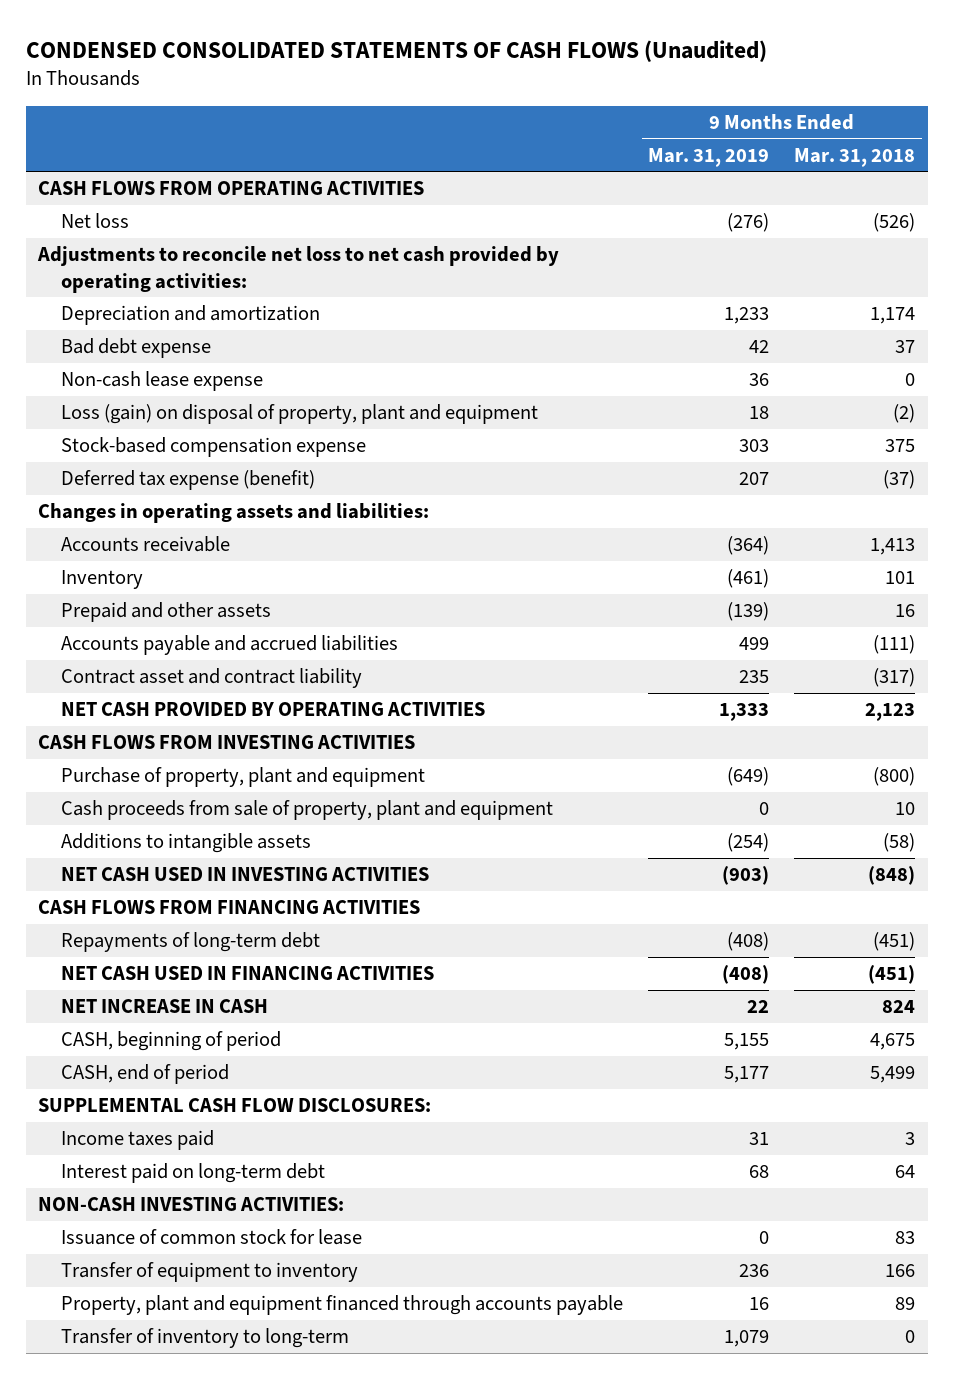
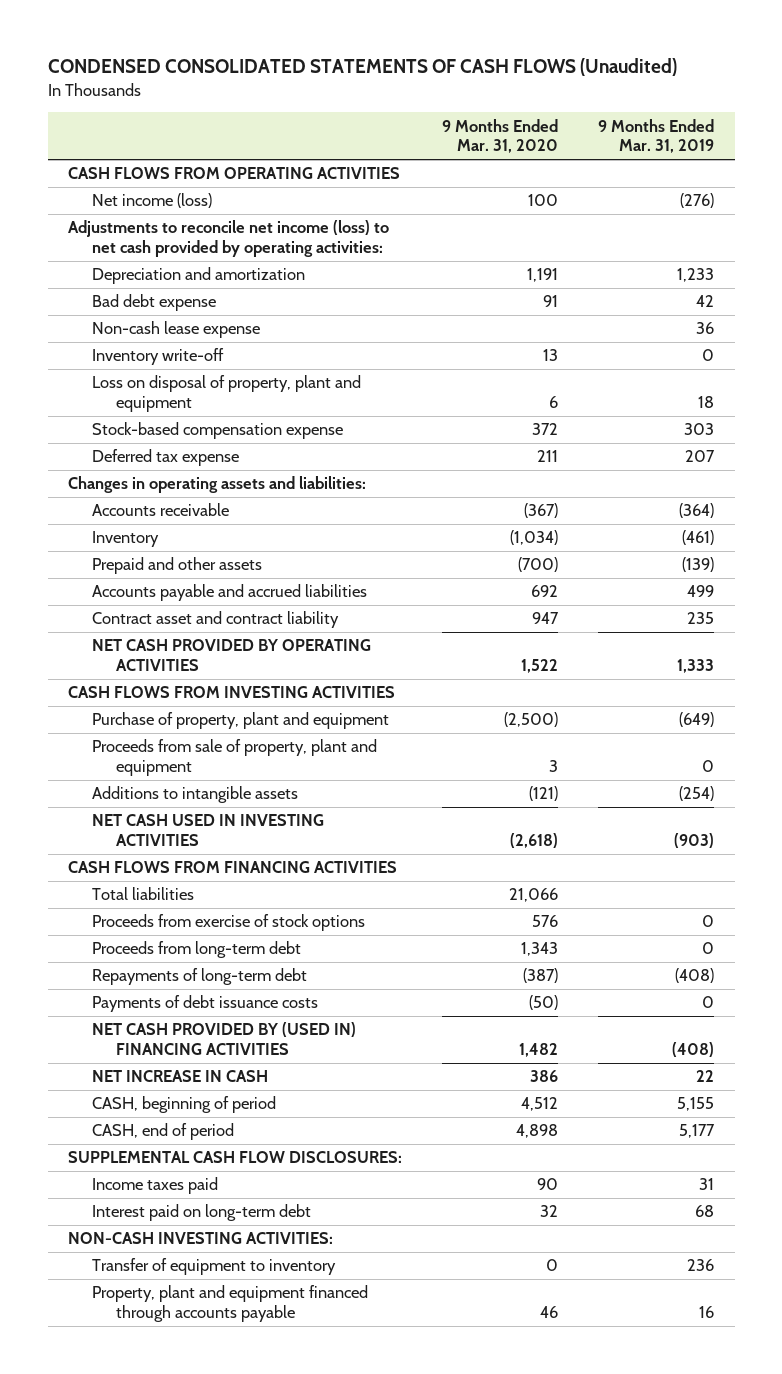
[794,147,916,167] Mar. 31, 2018 -> none
none -> [442,118,559,154] 9 Months Ended Mar. 31, 2020
[60,213,129,229] Net loss -> [92,193,213,209] Net income (loss)
[37,246,560,293] Adjustments to reconcile net loss to net cash provided by operating activities: -> [67,220,389,258] Adjustments to reconcile net income (loss) to net cash provided by operating activities:
none -> [92,348,225,366] Inventory write-off
[60,404,538,425] Loss (gain) on disposal of property, plant and equipment -> [92,375,362,413] Loss on disposal of property, plant and equipment
[60,470,315,491] Deferred tax expense (benefit) -> [92,449,240,467] Deferred tax expense
[60,800,553,821] Cash proceeds from sale of property, plant and equipment -> [92,739,378,777] Proceeds from sale of property, plant and equipment
none -> [92,887,195,901] Total liabilities
none -> [92,914,366,932] Proceeds from exercise of stock options
none -> [92,941,302,959] Proceeds from long-term debt
none -> [92,995,319,1013] Payments of debt issuance costs
[60,966,434,981] NET CASH USED IN FINANCING ACTIVITIES -> [92,1022,357,1056] NET CASH PROVIDED BY (USED IN) FINANCING ACTIVITIES
[60,1229,362,1246] Issuance of common stock for lease -> none
[60,1328,349,1349] Transfer of inventory to long-term -> none

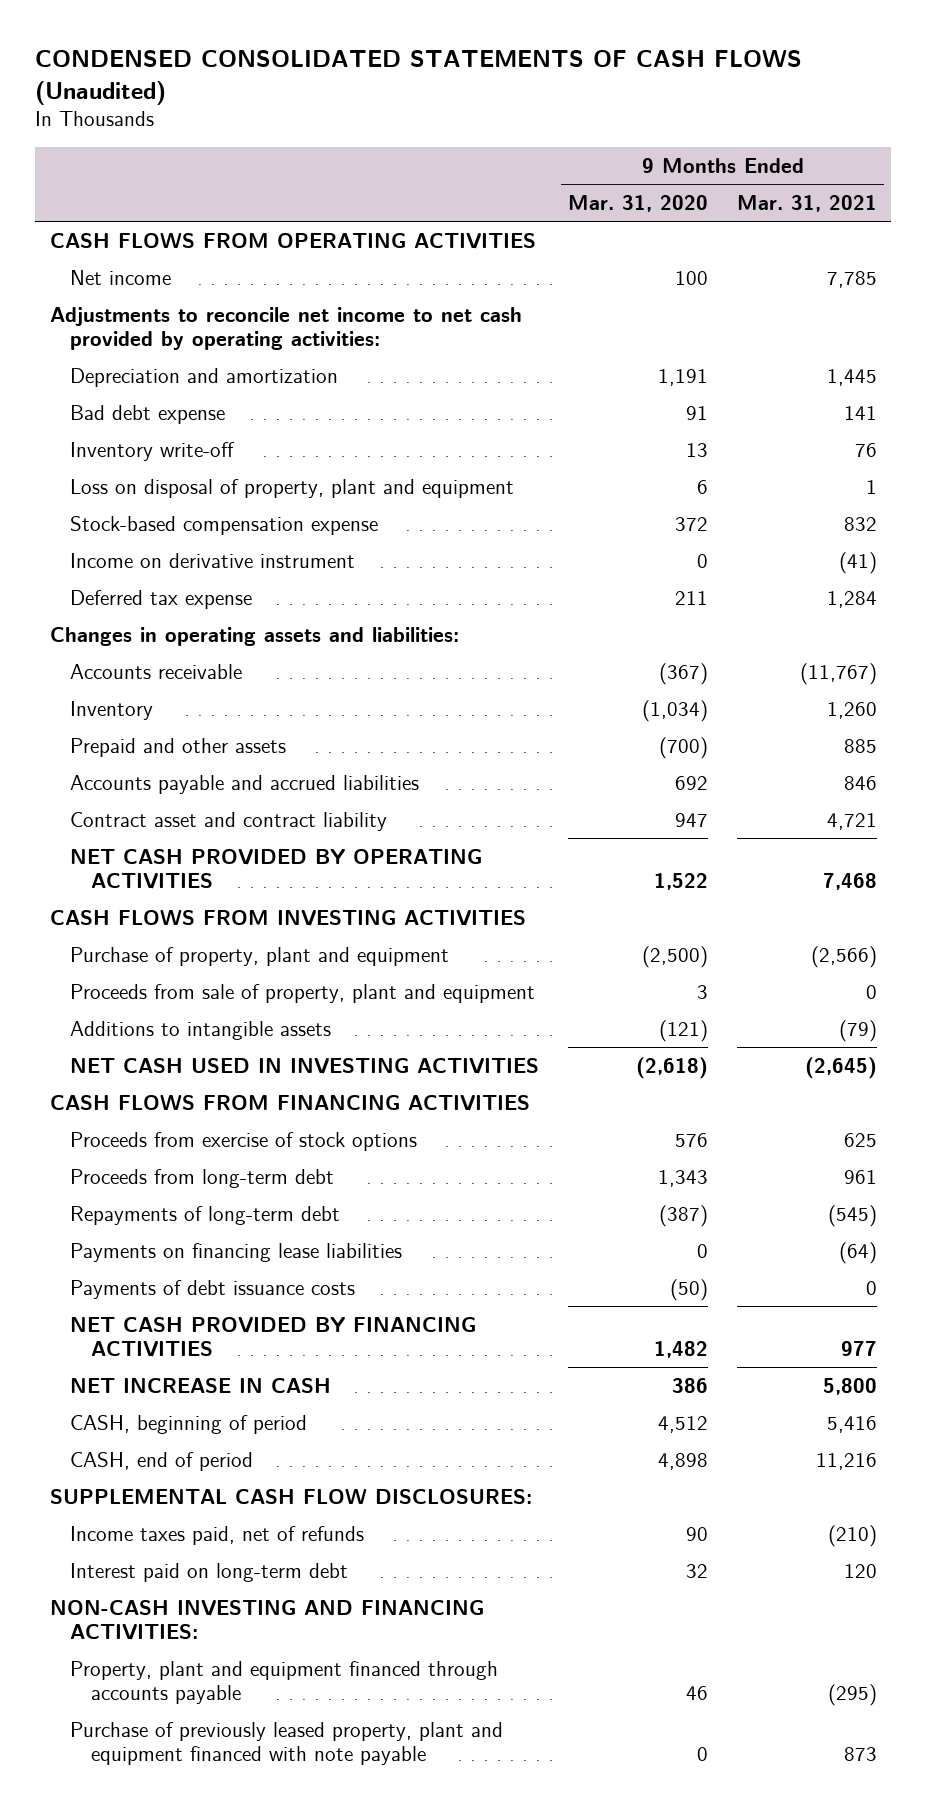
[598,118,715,154] 9 Months Ended Mar. 31, 2019 -> none
none -> [736,194,877,212] Mar. 31, 2021
[92,193,213,209] Net income (loss) -> [70,269,172,285] Net income
[67,220,389,258] Adjustments to reconcile net income (loss) to net cash provided by operating activities: -> [49,306,522,351] Adjustments to reconcile net income to net cash provided by operating activities:
[92,321,261,339] Non-cash lease expense -> none
none -> [70,552,356,568] Income on derivative instrument
[92,887,195,901] Total liabilities -> none
none -> [70,1242,403,1262] Payments on financing lease liabilities
[92,1022,357,1056] NET CASH PROVIDED BY (USED IN) FINANCING ACTIVITIES -> [70,1316,477,1358] NET CASH PROVIDED BY FINANCING ACTIVITIES
[92,1177,219,1195] Income taxes paid -> [70,1525,365,1545] Income taxes paid, net of refunds
[92,1258,337,1276] Transfer of equipment to inventory -> none
[67,1232,333,1245] NON-CASH INVESTING ACTIVITIES: -> [49,1599,484,1641] NON-CASH INVESTING AND FINANCING ACTIVITIES:
none -> [70,1721,504,1766] Purchase of previously leased property, plant and equipment financed with note payable

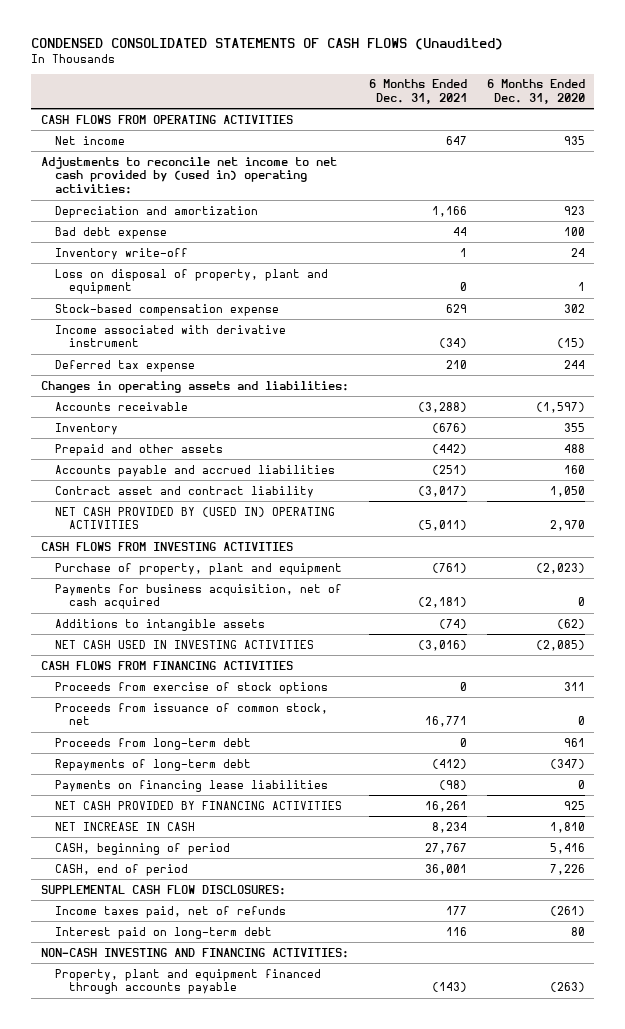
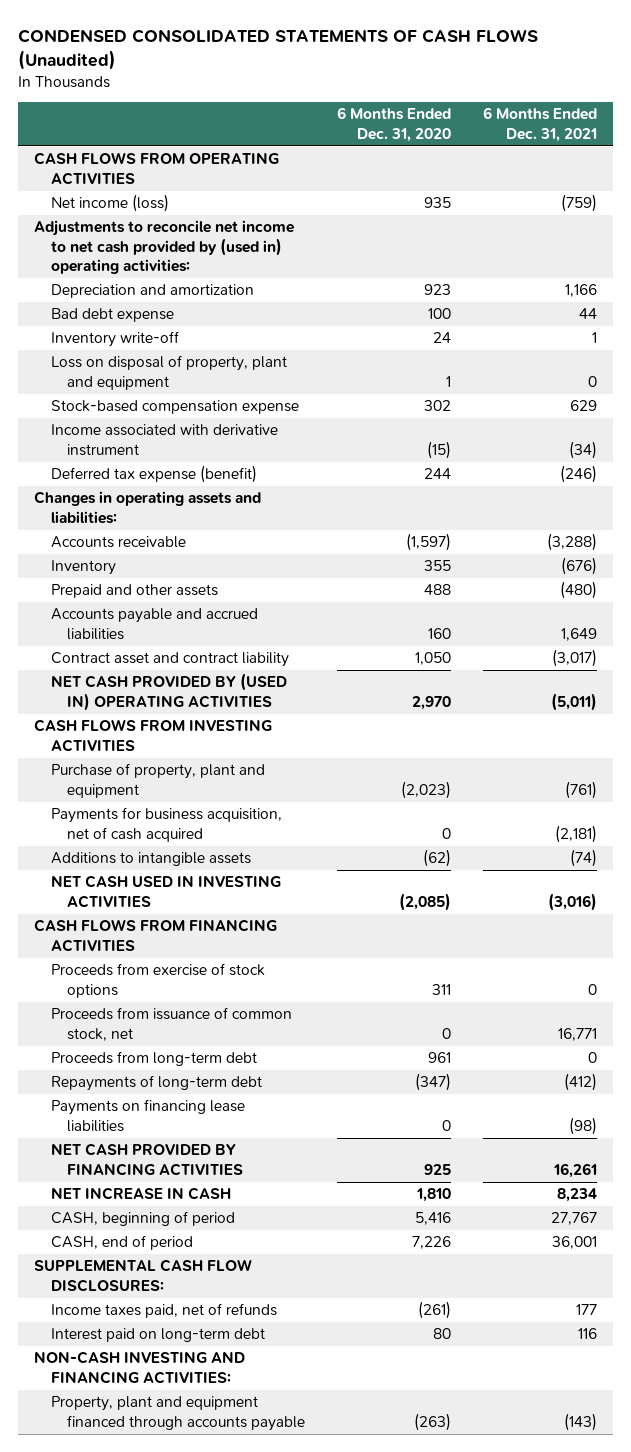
[54,135,125,145] Net income -> [50,194,169,213] Net income (loss)
[445,135,467,145] 647 -> [560,194,597,213] (759)
[54,359,195,372] Deferred tax expense -> [50,465,257,484] Deferred tax expense (benefit)
[445,359,467,369] 210 -> [559,465,597,484] (246)
[431,443,467,454] (442) -> [559,581,597,600] (480)
[431,464,467,475] (251) -> [560,627,597,641] 1,649

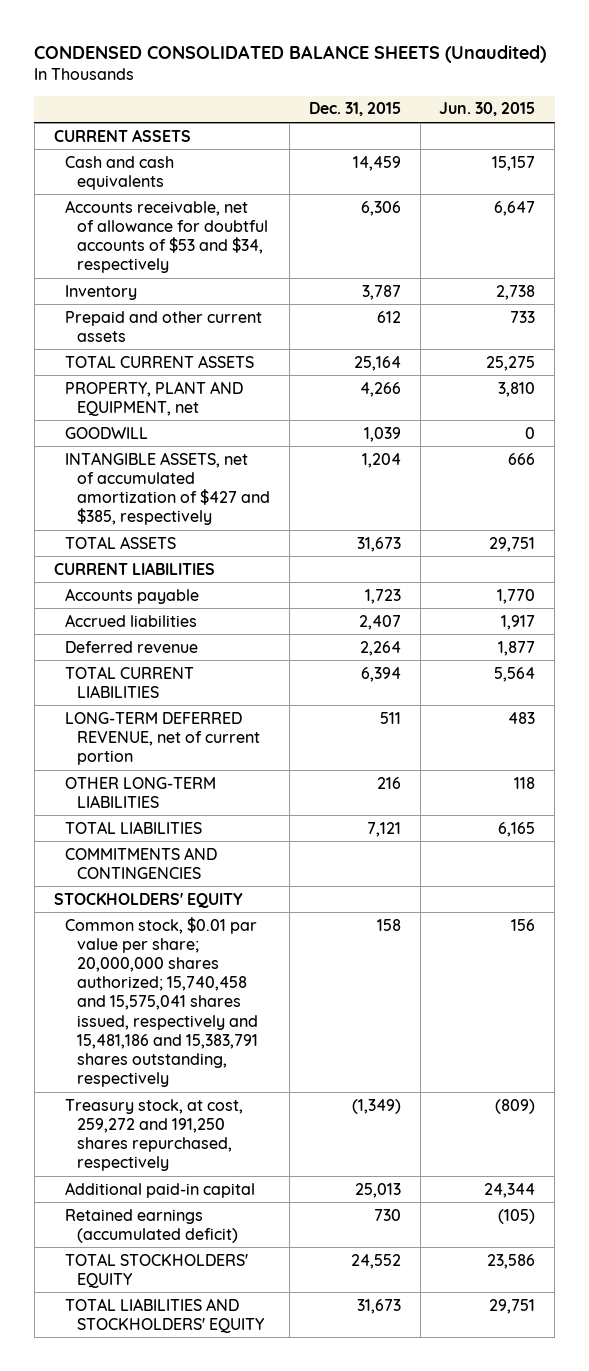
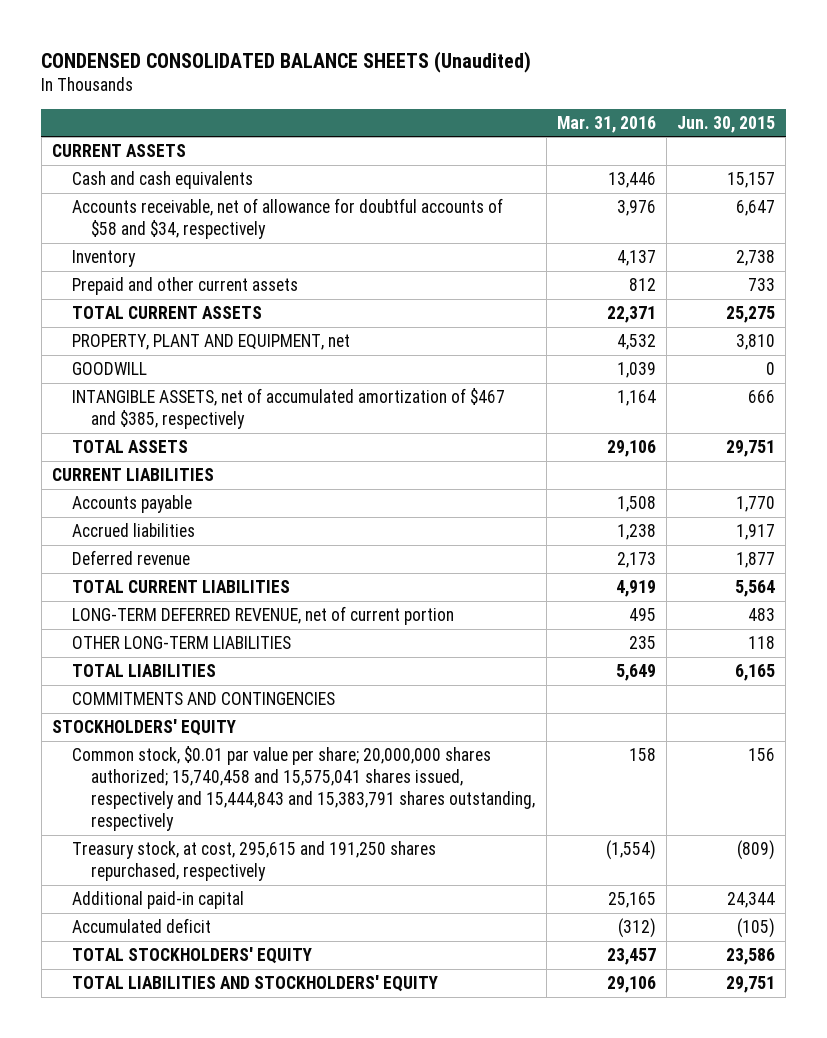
[308,102,401,117] Dec. 31, 2015 -> none
none -> [556,115,656,133] Mar. 31, 2016
[65,199,269,274] Accounts receivable, net of allowance for doubtful accounts of $53 and $34, respectively -> [71,197,503,239] Accounts receivable, net of allowance for doubtful accounts of $58 and $34, respectively
[65,451,271,526] INTANGIBLE ASSETS, net of accumulated amortization of $427 and $385, respectively -> [71,387,505,429] INTANGIBLE ASSETS, net of accumulated amortization of $467 and $385, respectively
[65,916,259,1088] Common stock, $0.01 par value per share; 20,000,000 shares authorized; 15,740,458 and 15,575,041 shares issued, respectively and 15,481,186 and 15,383,791 shares outstanding, respectively -> [71,745,536,832] Common stock, $0.01 par value per share; 20,000,000 shares authorized; 15,740,458 and 15,575,041 shares issued, respectively and 15,444,843 and 15,383,791 shares outstanding, respectively
[65,1098,244,1172] Treasury stock, at cost, 259,272 and 191,250 shares repurchased, respectively -> [71,840,436,881] Treasury stock, at cost, 295,615 and 191,250 shares repurchased, respectively
[65,1208,239,1243] Retained earnings (accumulated deficit) -> [71,917,211,933] Accumulated deficit

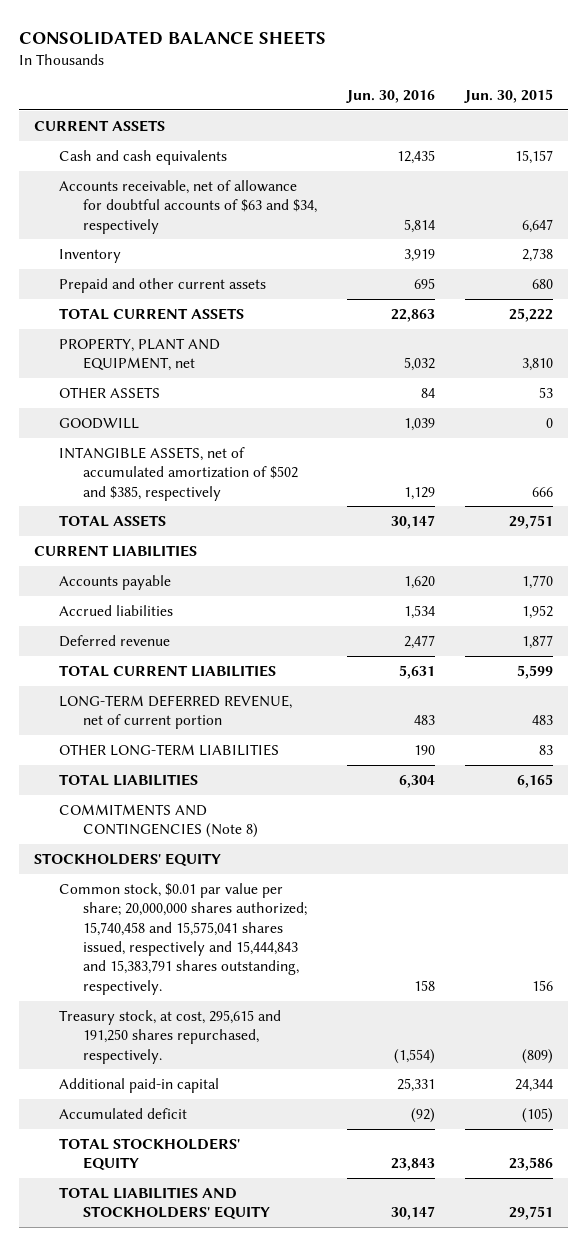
[41,50,532,73] CONDENSED CONSOLIDATED BALANCE SHEETS (Unaudited) -> [19,30,327,45] CONSOLIDATED BALANCE SHEETS
[556,115,656,133] Mar. 31, 2016 -> none
none -> [346,89,436,103] Jun. 30, 2016
[71,197,503,239] Accounts receivable, net of allowance for doubtful accounts of $58 and $34, respectively -> [58,179,318,234] Accounts receivable, net of allowance for doubtful accounts of $63 and $34, respectively
[747,277,775,291] 733 -> [532,278,554,289] 680
[725,305,775,323] 25,275 -> [509,307,554,322] 25,222
none -> [58,386,160,399] OTHER ASSETS
[71,387,505,429] INTANGIBLE ASSETS, net of accumulated amortization of $467 and $385, respectively -> [58,446,299,501] INTANGIBLE ASSETS, net of accumulated amortization of $502 and $385, respectively
[735,523,775,540] 1,917 -> [522,604,554,619] 1,952
[734,579,775,597] 5,564 -> [517,664,554,679] 5,599
[747,635,775,649] 118 -> [539,744,554,755] 83
[71,691,335,705] COMMITMENTS AND CONTINGENCIES -> [58,803,259,839] COMMITMENTS AND CONTINGENCIES (Note 8)
[71,745,536,832] Common stock, $0.01 par value per share; 20,000,000 shares authorized; 15,740,458 and 15,575,041 shares issued, respectively and 15,444,843 and 15,383,791 shares outstanding, respectively -> [58,882,308,995] Common stock, $0.01 par value per share; 20,000,000 shares authorized; 15,740,458 and 15,575,041 shares issued, respectively and 15,444,843 and 15,383,791 shares outstanding, respectively.
[71,840,436,881] Treasury stock, at cost, 295,615 and 191,250 shares repurchased, respectively -> [58,1009,281,1064] Treasury stock, at cost, 295,615 and 191,250 shares repurchased, respectively.

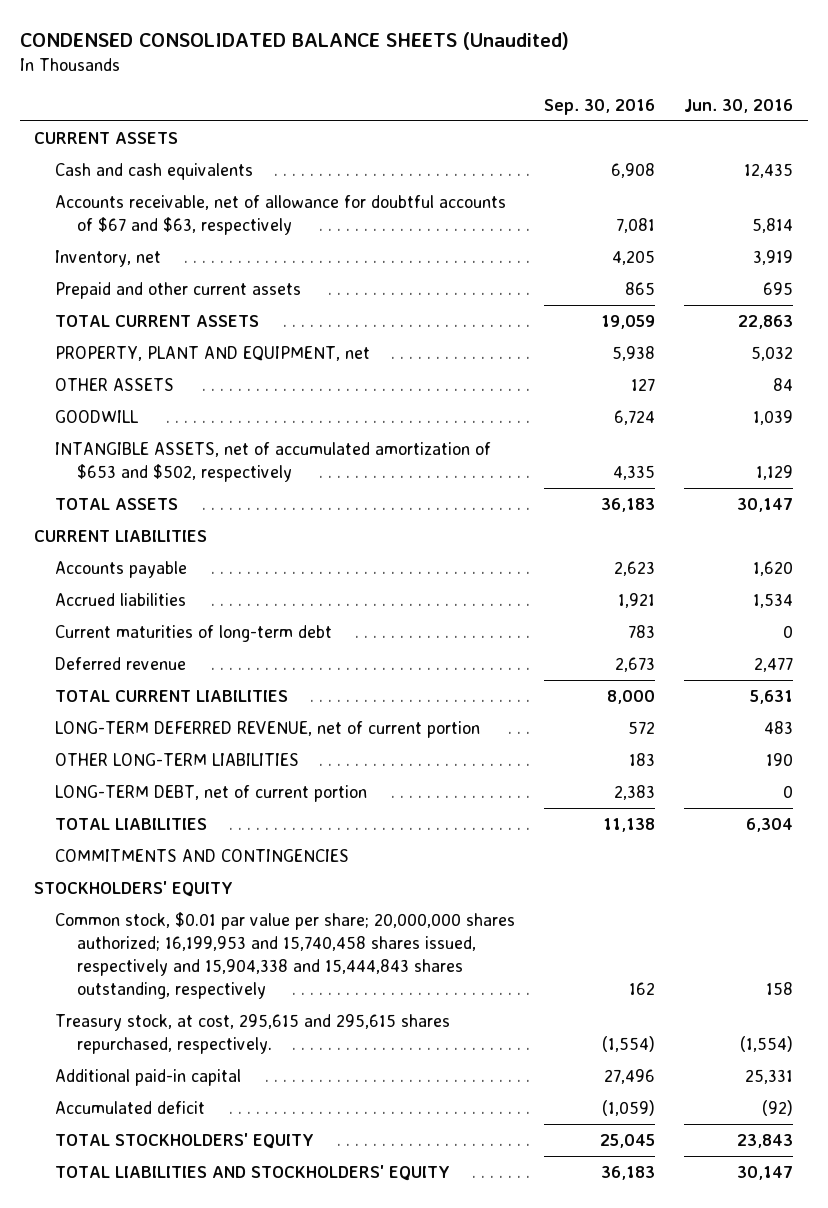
[19,30,327,45] CONSOLIDATED BALANCE SHEETS -> [19,32,569,51] CONDENSED CONSOLIDATED BALANCE SHEETS (Unaudited)
[464,88,554,103] Jun. 30, 2015 -> none
none -> [544,98,656,115] Sep. 30, 2016
[58,179,318,234] Accounts receivable, net of allowance for doubtful accounts of $63 and $34, respectively -> [55,194,507,235] Accounts receivable, net of allowance for doubtful accounts of $67 and $63, respectively
[58,248,121,263] Inventory -> [55,249,162,267] Inventory, net
[58,446,299,501] INTANGIBLE ASSETS, net of accumulated amortization of $502 and $385, respectively -> [55,441,492,482] INTANGIBLE ASSETS, net of accumulated amortization of $653 and $502, respectively
none -> [55,624,333,642] Current maturities of long-term debt
none -> [55,784,368,802] LONG-TERM DEBT, net of current portion
[58,803,259,839] COMMITMENTS AND CONTINGENCIES (Note 8) -> [55,848,350,862] COMMITMENTS AND CONTINGENCIES
[58,882,308,995] Common stock, $0.01 par value per share; 20,000,000 shares authorized; 15,740,458 and 15,575,041 shares issued, respectively and 15,444,843 and 15,383,791 shares outstanding, respectively. -> [55,911,516,999] Common stock, $0.01 par value per share; 20,000,000 shares authorized; 16,199,953 and 15,740,458 shares issued, respectively and 15,904,338 and 15,444,843 shares outstanding, respectively
[58,1009,281,1064] Treasury stock, at cost, 295,615 and 191,250 shares repurchased, respectively. -> [55,1013,451,1054] Treasury stock, at cost, 295,615 and 295,615 shares repurchased, respectively.

